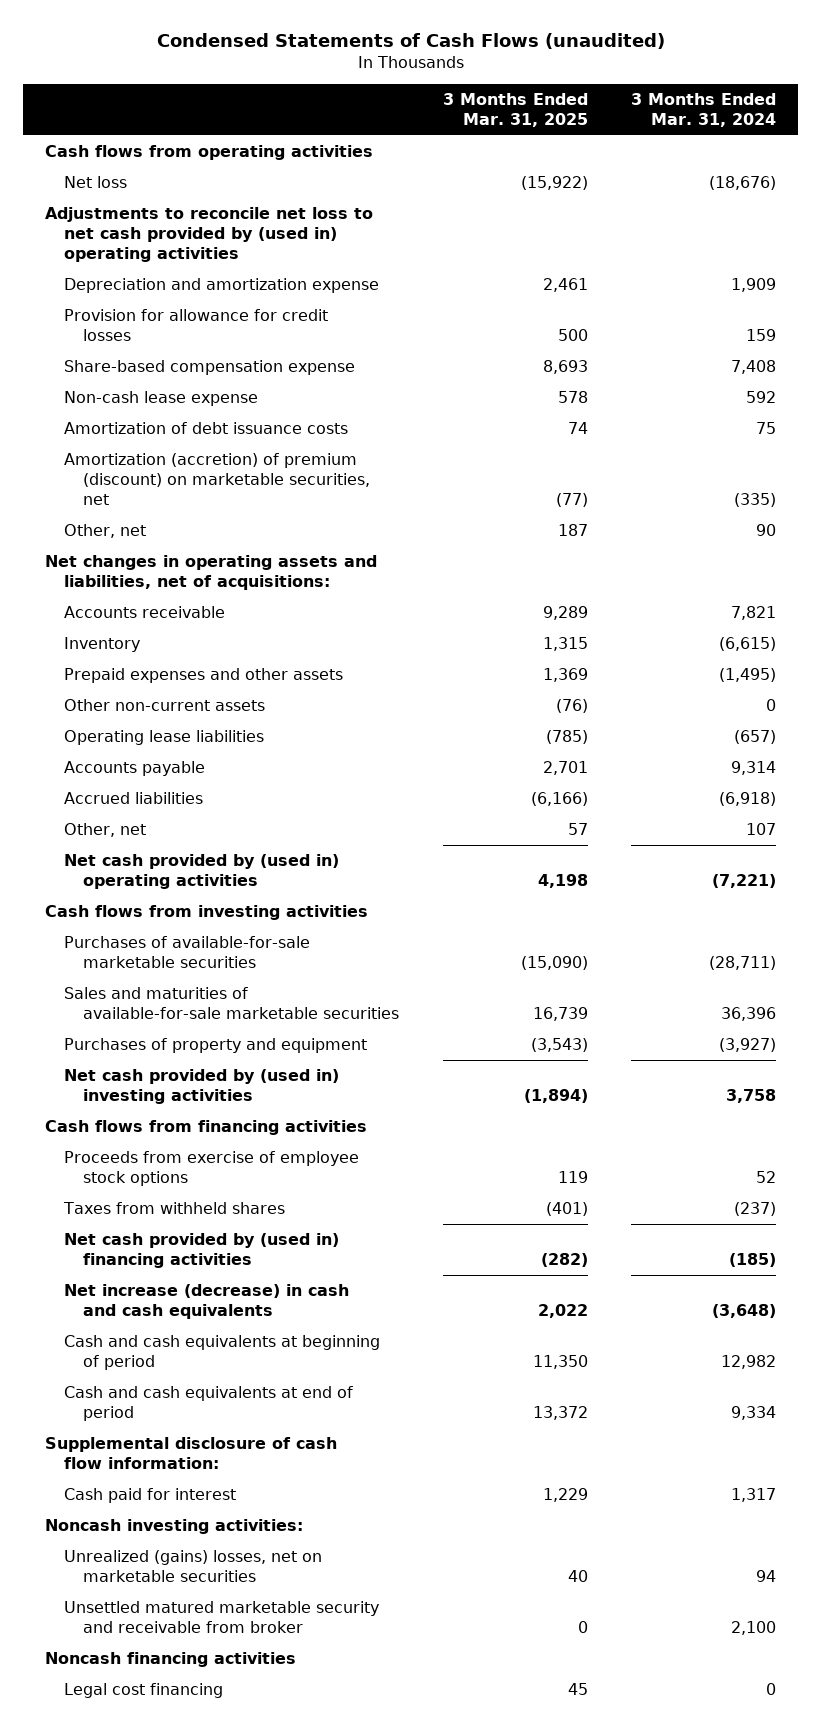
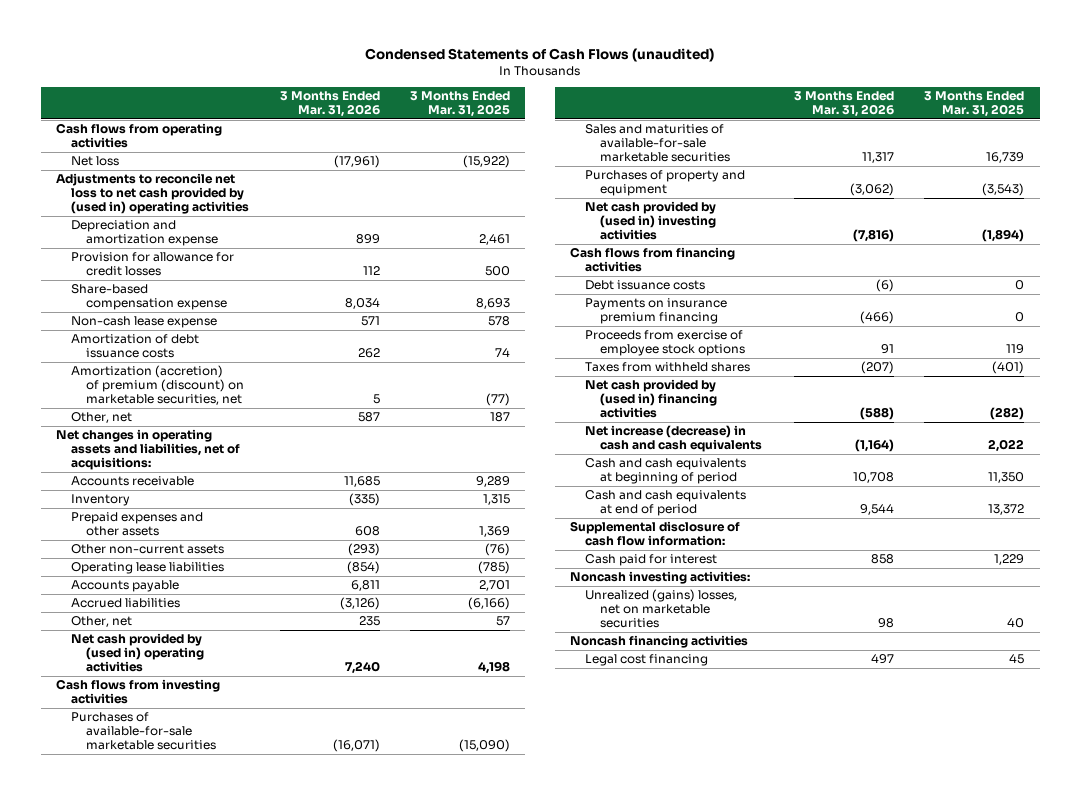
[631,93,777,127] 3 Months Ended Mar. 31, 2024 -> none
none -> [279,91,380,118] 3 Months Ended Mar. 31, 2026
none -> [585,280,706,291] Debt issuance costs
none -> [585,298,728,325] Payments on insurance premium financing
[64,1601,380,1633] Unsettled matured marketable security and receivable from broker -> none

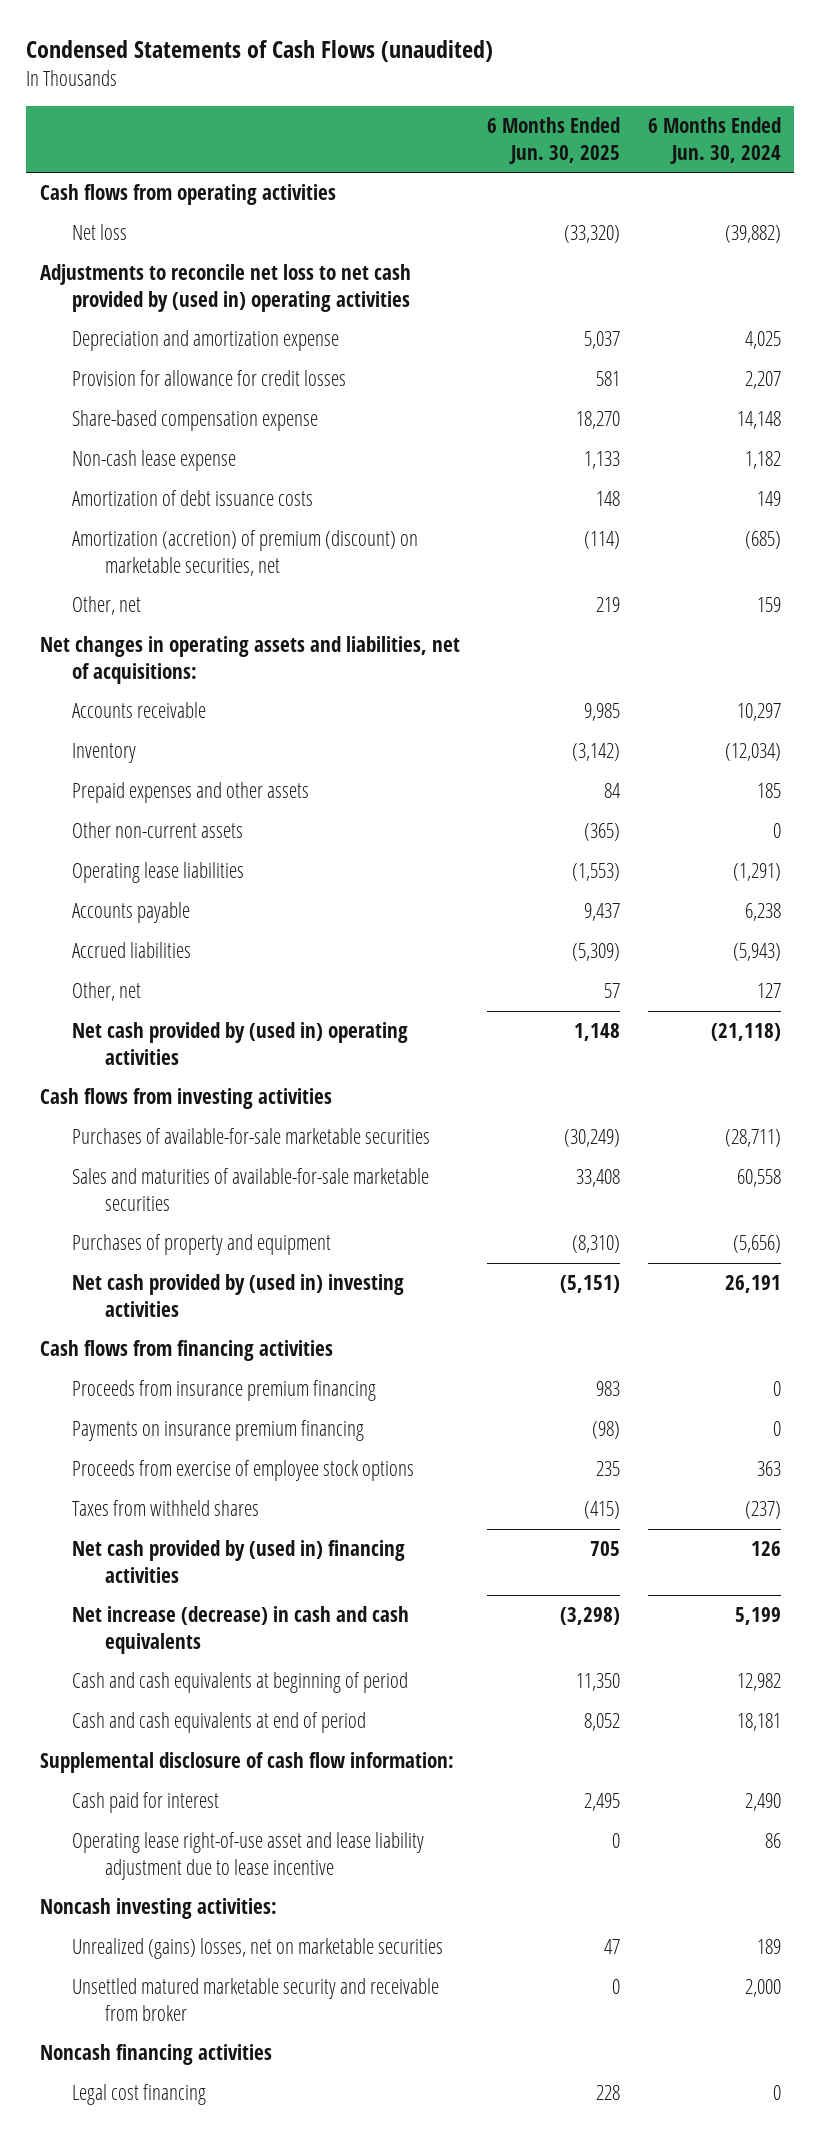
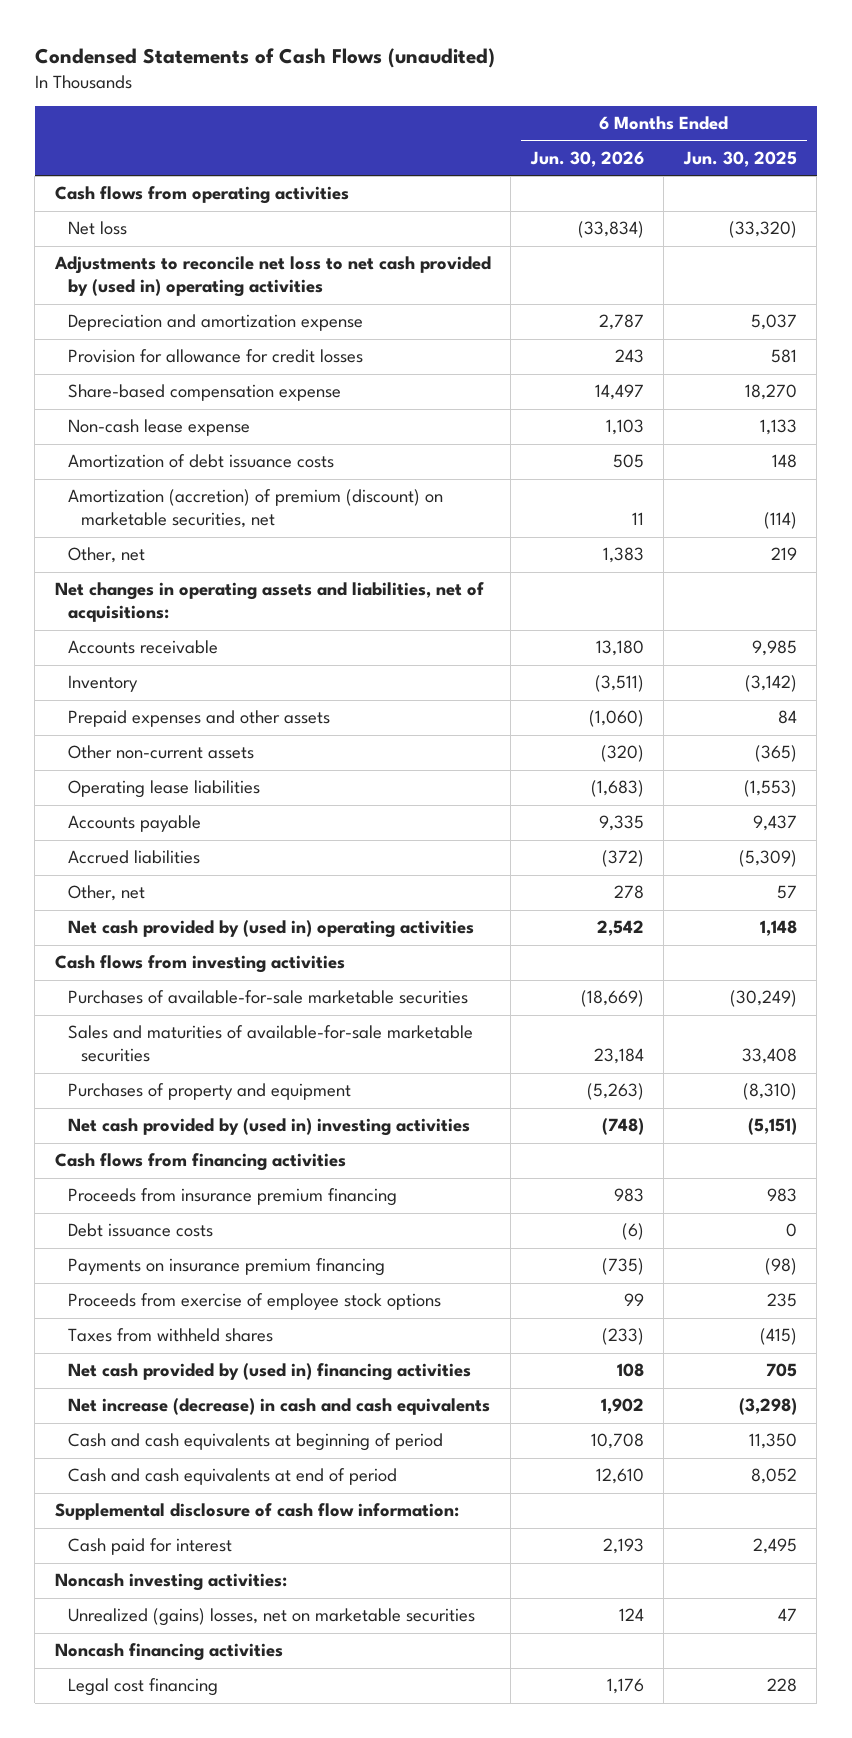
[647,117,781,164] 6 Months Ended Jun. 30, 2024 -> none
none -> [529,150,644,167] Jun. 30, 2026
none -> [67,1223,213,1238] Debt issuance costs
[72,1832,425,1880] Operating lease right-of-use asset and lease liability adjustment due to lease incentive -> none
[72,1978,440,2021] Unsettled matured marketable security and receivable from broker -> none

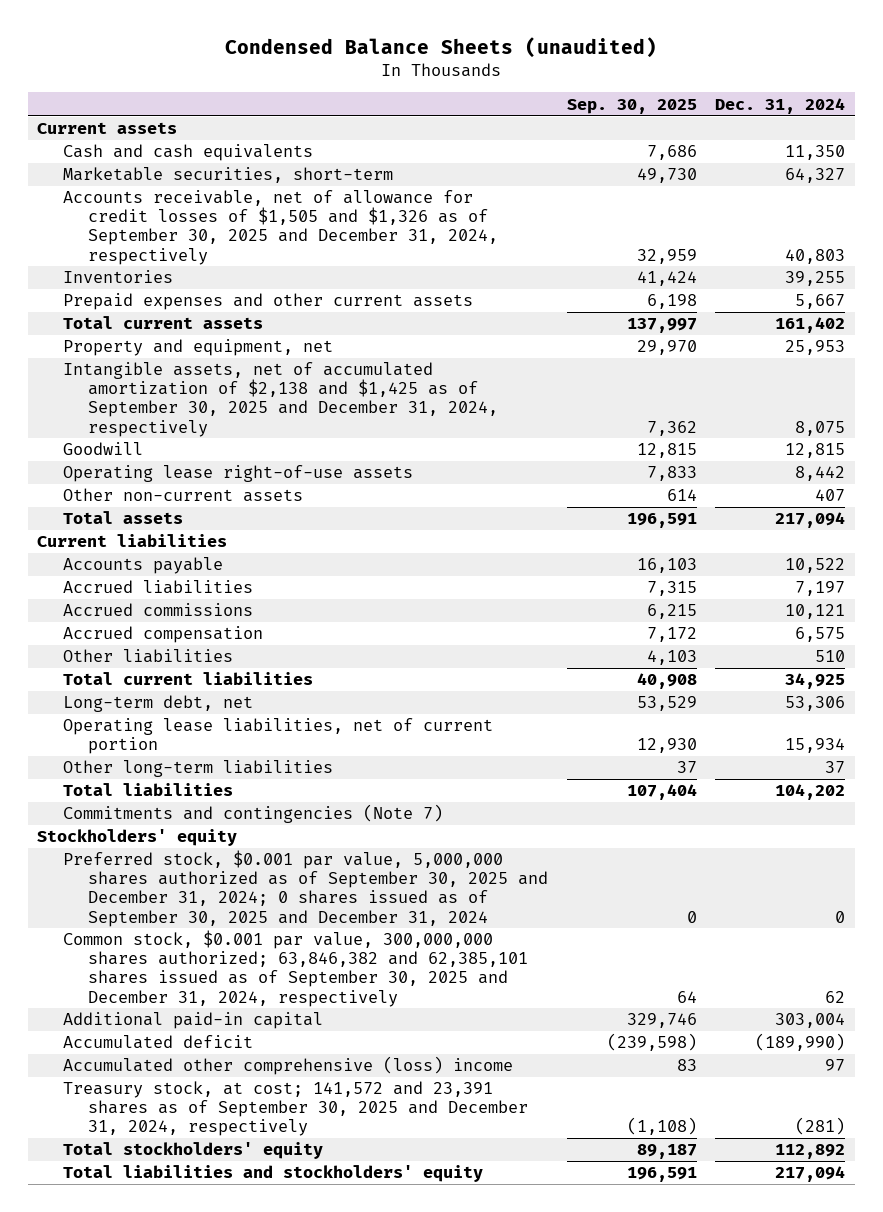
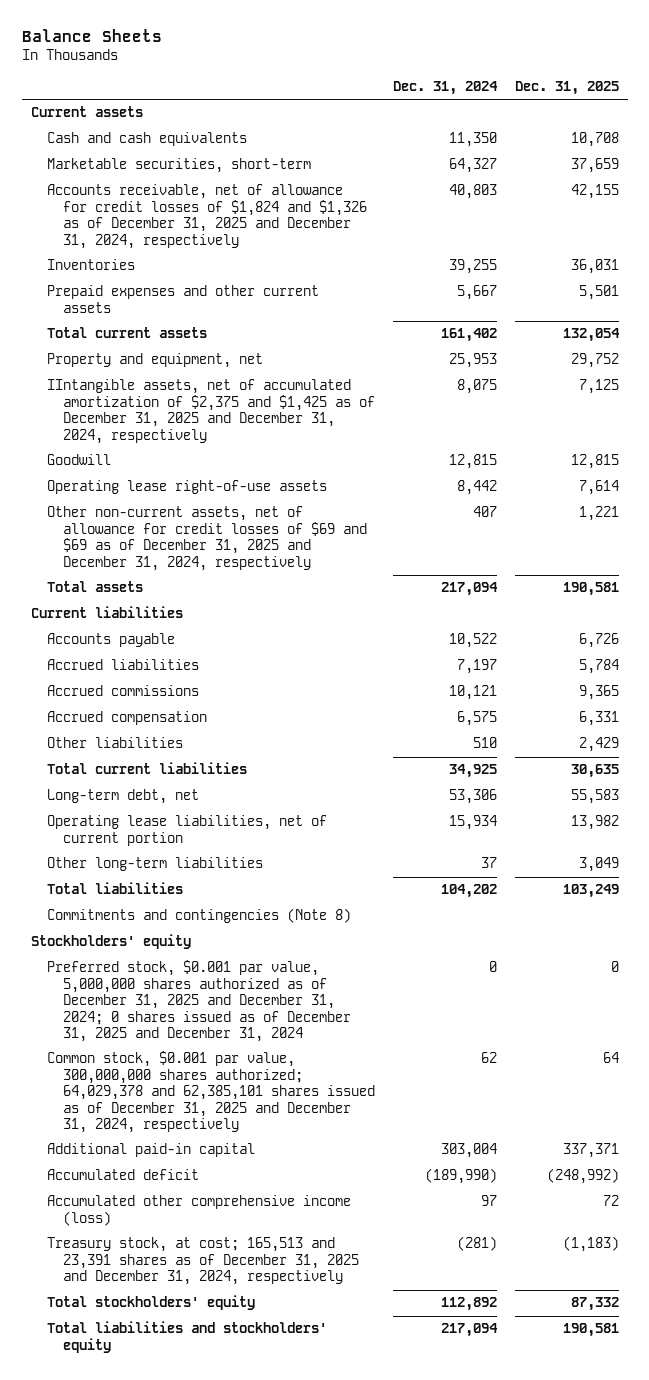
[225,36,658,58] Condensed Balance Sheets (unaudited) -> [21,29,162,43] Balance Sheets
[566,98,697,114] Sep. 30, 2025 -> none
none -> [514,81,619,96] Dec. 31, 2025
[62,190,499,265] Accounts receivable, net of allowance for credit losses of $1,505 and $1,326 as of September 30, 2025 and December 31, 2024, respectively -> [46,184,367,249] Accounts receivable, net of allowance for credit losses of $1,824 and $1,326 as of December 31, 2025 and December 31, 2024, respectively
[62,362,499,437] Intangible assets, net of accumulated amortization of $2,138 and $1,425 as of September 30, 2025 and December 31, 2024, respectively -> [46,379,375,444] IIntangible assets, net of accumulated amortization of $2,375 and $1,425 as of December 31, 2025 and December 31, 2024, respectively
[62,488,303,503] Other non-current assets -> [46,506,367,571] Other non-current assets, net of allowance for credit losses of $69 and $69 as of December 31, 2025 and December 31, 2024, respectively
[62,804,443,824] Commitments and contingencies (Note 7) -> [46,908,351,924] Commitments and contingencies (Note 8)
[62,850,549,927] Preferred stock, $0.001 par value, 5,000,000 shares authorized as of September 30, 2025 and December 31, 2024; 0 shares issued as of September 30, 2025 and December 31, 2024 -> [46,960,351,1043] Preferred stock, $0.001 par value, 5,000,000 shares authorized as of December 31, 2025 and December 31, 2024; 0 shares issued as of December 31, 2025 and December 31, 2024
[62,930,529,1007] Common stock, $0.001 par value, 300,000,000 shares authorized; 63,846,382 and 62,385,101 shares issued as of September 30, 2025 and December 31, 2024, respectively -> [46,1051,375,1134] Common stock, $0.001 par value, 300,000,000 shares authorized; 64,029,378 and 62,385,101 shares issued as of December 31, 2025 and December 31, 2024, respectively
[62,1056,513,1076] Accumulated other comprehensive (loss) income -> [46,1195,351,1226] Accumulated other comprehensive income (loss)
[62,1081,529,1137] Treasury stock, at cost; 141,572 and 23,391 shares as of September 30, 2025 and December 31, 2024, respectively -> [46,1237,359,1286] Treasury stock, at cost; 165,513 and 23,391 shares as of December 31, 2025 and December 31, 2024, respectively

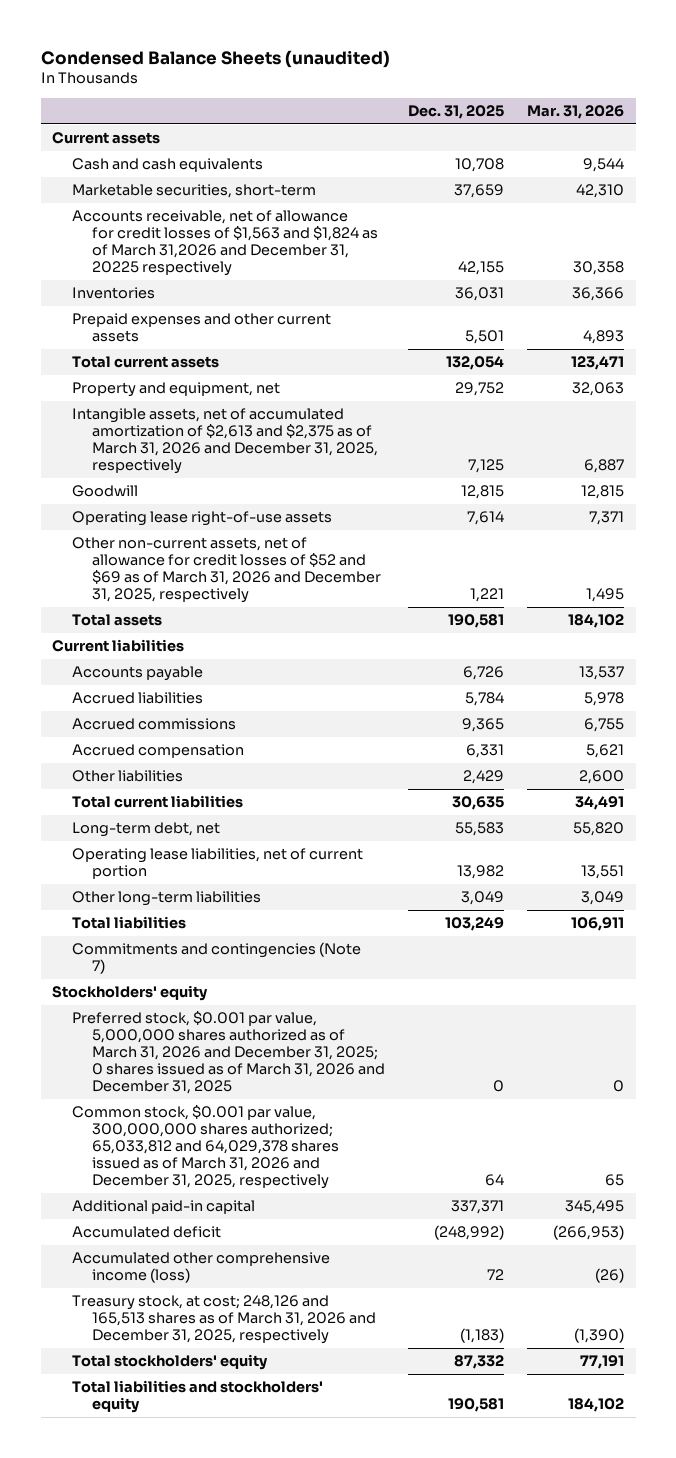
[21,29,162,43] Balance Sheets -> [40,49,390,68] Condensed Balance Sheets (unaudited)
[392,81,498,96] Dec. 31, 2024 -> none
none -> [527,105,625,120] Mar. 31, 2026
[46,184,367,249] Accounts receivable, net of allowance for credit losses of $1,824 and $1,326 as of December 31, 2025 and December 31, 2024, respectively -> [72,210,378,277] Accounts receivable, net of allowance for credit losses of $1,563 and $1,824 as of March 31,2026 and December 31, 20225 respectively
[46,379,375,444] IIntangible assets, net of accumulated amortization of $2,375 and $1,425 as of December 31, 2025 and December 31, 2024, respectively -> [72,408,378,475] Intangible assets, net of accumulated amortization of $2,613 and $2,375 as of March 31, 2026 and December 31, 2025, respectively
[46,506,367,571] Other non-current assets, net of allowance for credit losses of $69 and $69 as of December 31, 2025 and December 31, 2024, respectively -> [72,537,381,604] Other non-current assets, net of allowance for credit losses of $52 and $69 as of March 31, 2026 and December 31, 2025, respectively
[46,908,351,924] Commitments and contingencies (Note 8) -> [72,942,362,975] Commitments and contingencies (Note 7)
[46,960,351,1043] Preferred stock, $0.001 par value, 5,000,000 shares authorized as of December 31, 2025 and December 31, 2024; 0 shares issued as of December 31, 2025 and December 31, 2024 -> [72,1011,385,1095] Preferred stock, $0.001 par value, 5,000,000 shares authorized as of March 31, 2026 and December 31, 2025; 0 shares issued as of March 31, 2026 and December 31, 2025
[46,1051,375,1134] Common stock, $0.001 par value, 300,000,000 shares authorized; 64,029,378 and 62,385,101 shares issued as of December 31, 2025 and December 31, 2024, respectively -> [72,1105,339,1190] Common stock, $0.001 par value, 300,000,000 shares authorized; 65,033,812 and 64,029,378 shares issued as of March 31, 2026 and December 31, 2025, respectively
[46,1237,359,1286] Treasury stock, at cost; 165,513 and 23,391 shares as of December 31, 2025 and December 31, 2024, respectively -> [72,1295,376,1345] Treasury stock, at cost; 248,126 and 165,513 shares as of March 31, 2026 and December 31, 2025, respectively

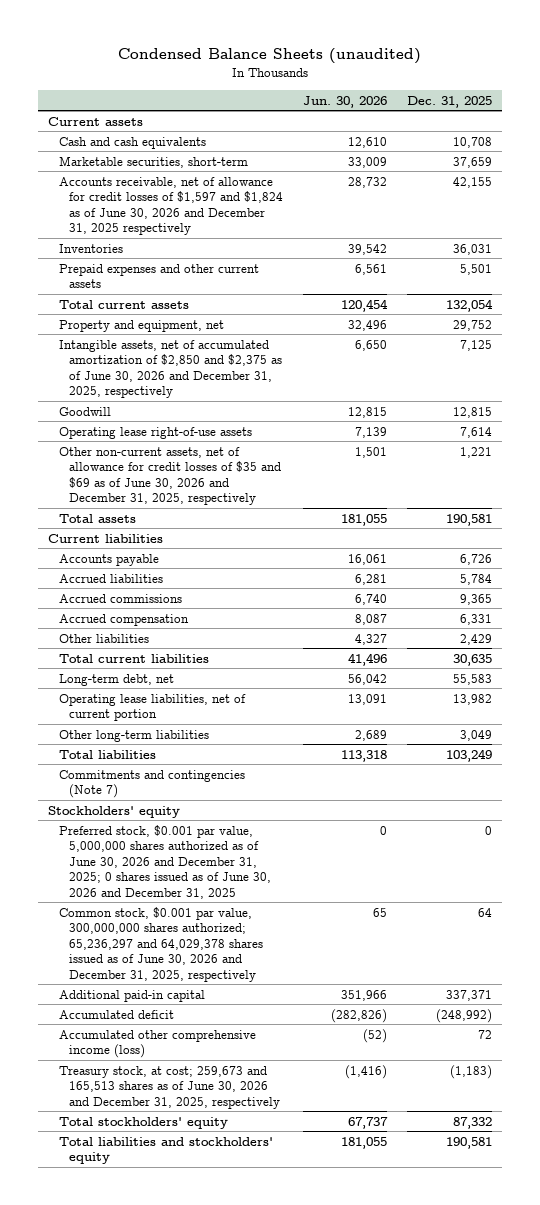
[527,105,625,120] Mar. 31, 2026 -> none
none -> [302,95,387,108] Jun. 30, 2026
[72,210,378,277] Accounts receivable, net of allowance for credit losses of $1,563 and $1,824 as of March 31,2026 and December 31, 20225 respectively -> [58,176,283,236] Accounts receivable, net of allowance for credit losses of $1,597 and $1,824 as of June 30, 2026 and December 31, 2025 respectively
[72,408,378,475] Intangible assets, net of accumulated amortization of $2,613 and $2,375 as of March 31, 2026 and December 31, 2025, respectively -> [58,339,282,399] Intangible assets, net of accumulated amortization of $2,850 and $2,375 as of June 30, 2026 and December 31, 2025, respectively
[72,537,381,604] Other non-current assets, net of allowance for credit losses of $52 and $69 as of March 31, 2026 and December 31, 2025, respectively -> [58,446,281,506] Other non-current assets, net of allowance for credit losses of $35 and $69 as of June 30, 2026 and December 31, 2025, respectively
[72,1011,385,1095] Preferred stock, $0.001 par value, 5,000,000 shares authorized as of March 31, 2026 and December 31, 2025; 0 shares issued as of March 31, 2026 and December 31, 2025 -> [58,824,271,899] Preferred stock, $0.001 par value, 5,000,000 shares authorized as of June 30, 2026 and December 31, 2025; 0 shares issued as of June 30, 2026 and December 31, 2025
[72,1105,339,1190] Common stock, $0.001 par value, 300,000,000 shares authorized; 65,033,812 and 64,029,378 shares issued as of March 31, 2026 and December 31, 2025, respectively -> [58,906,263,982] Common stock, $0.001 par value, 300,000,000 shares authorized; 65,236,297 and 64,029,378 shares issued as of June 30, 2026 and December 31, 2025, respectively
[72,1295,376,1345] Treasury stock, at cost; 248,126 and 165,513 shares as of March 31, 2026 and December 31, 2025, respectively -> [58,1065,280,1109] Treasury stock, at cost; 259,673 and 165,513 shares as of June 30, 2026 and December 31, 2025, respectively

